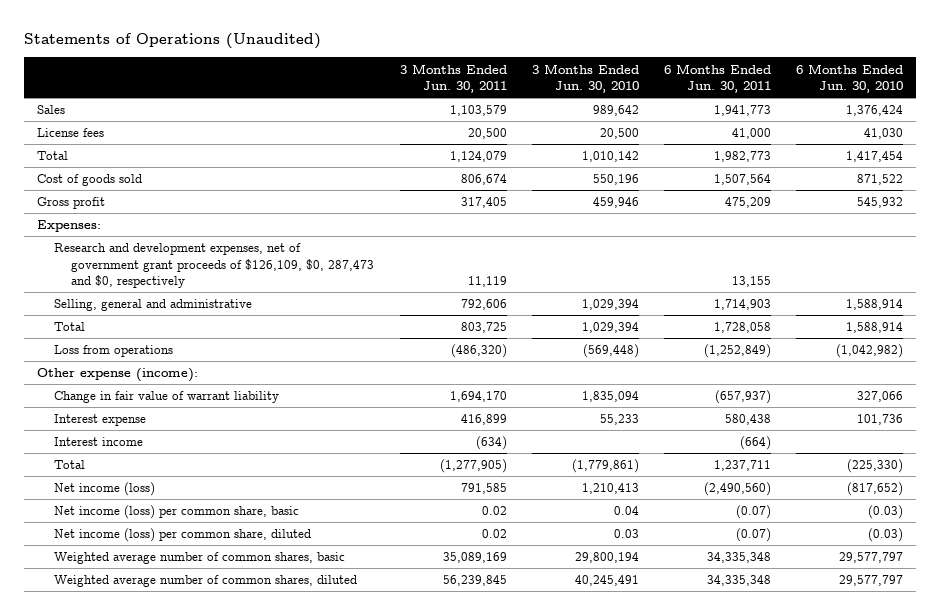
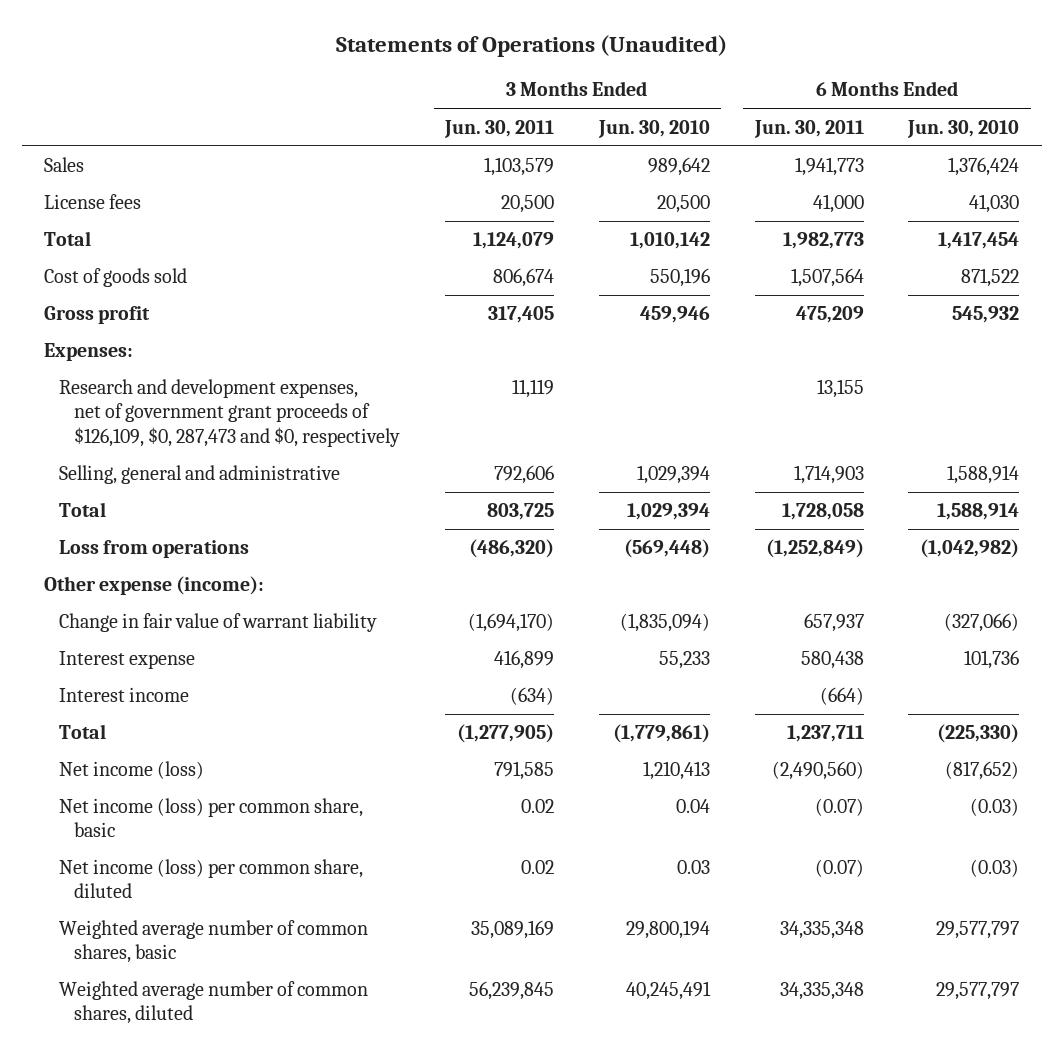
[449,391,507,403] 1,694,170 -> [467,613,554,633] (1,694,170)
[581,391,639,403] 1,835,094 -> [619,613,710,633] (1,835,094)
[715,390,772,405] (657,937) -> [803,613,864,633] 657,937
[857,391,904,403] 327,066 -> [944,613,1020,633] (327,066)

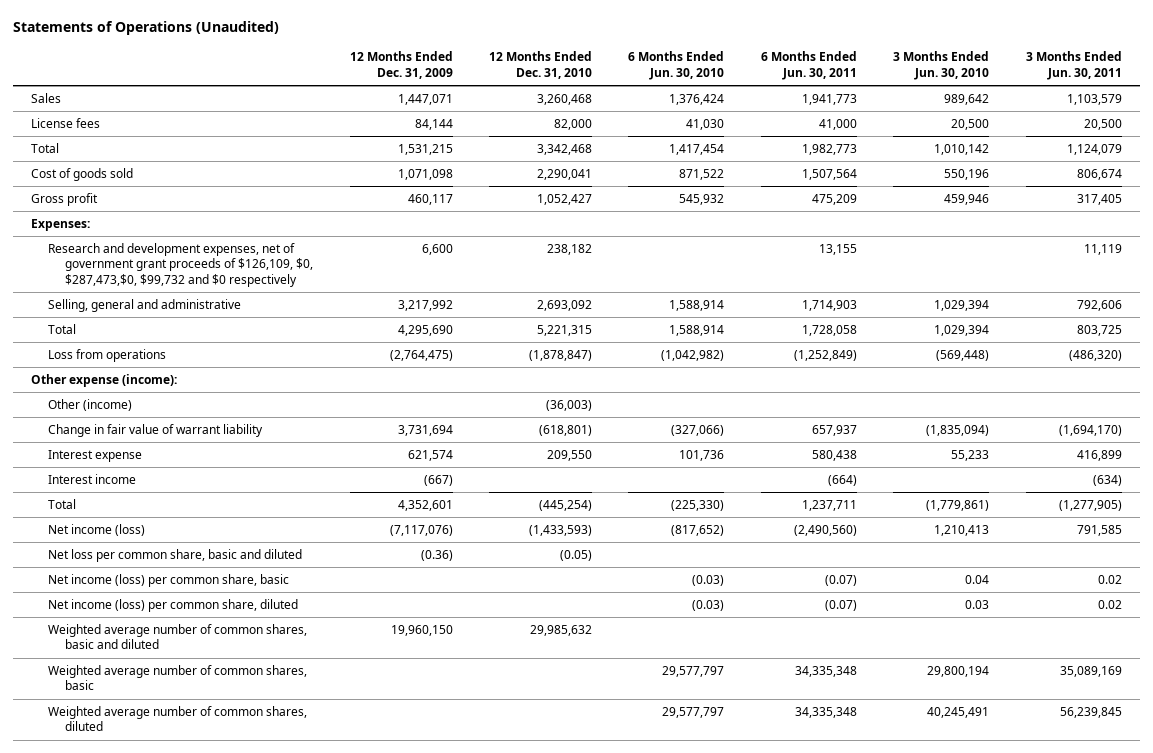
none -> [349,51,453,79] 12 Months Ended Dec. 31, 2009
none -> [489,51,593,79] 12 Months Ended Dec. 31, 2010
[59,379,400,447] Research and development expenses, net of government grant proceeds of $126,109, $0, 287,473 and $0, respectively -> [48,242,314,288] Research and development expenses, net of government grant proceeds of $126,109, $0, $287,473,$0, $99,732 and $0 respectively
none -> [48,398,133,411] Other (income)
none -> [48,548,303,562] Net loss per common share, basic and diluted
none -> [48,623,308,650] Weighted average number of common shares, basic and diluted

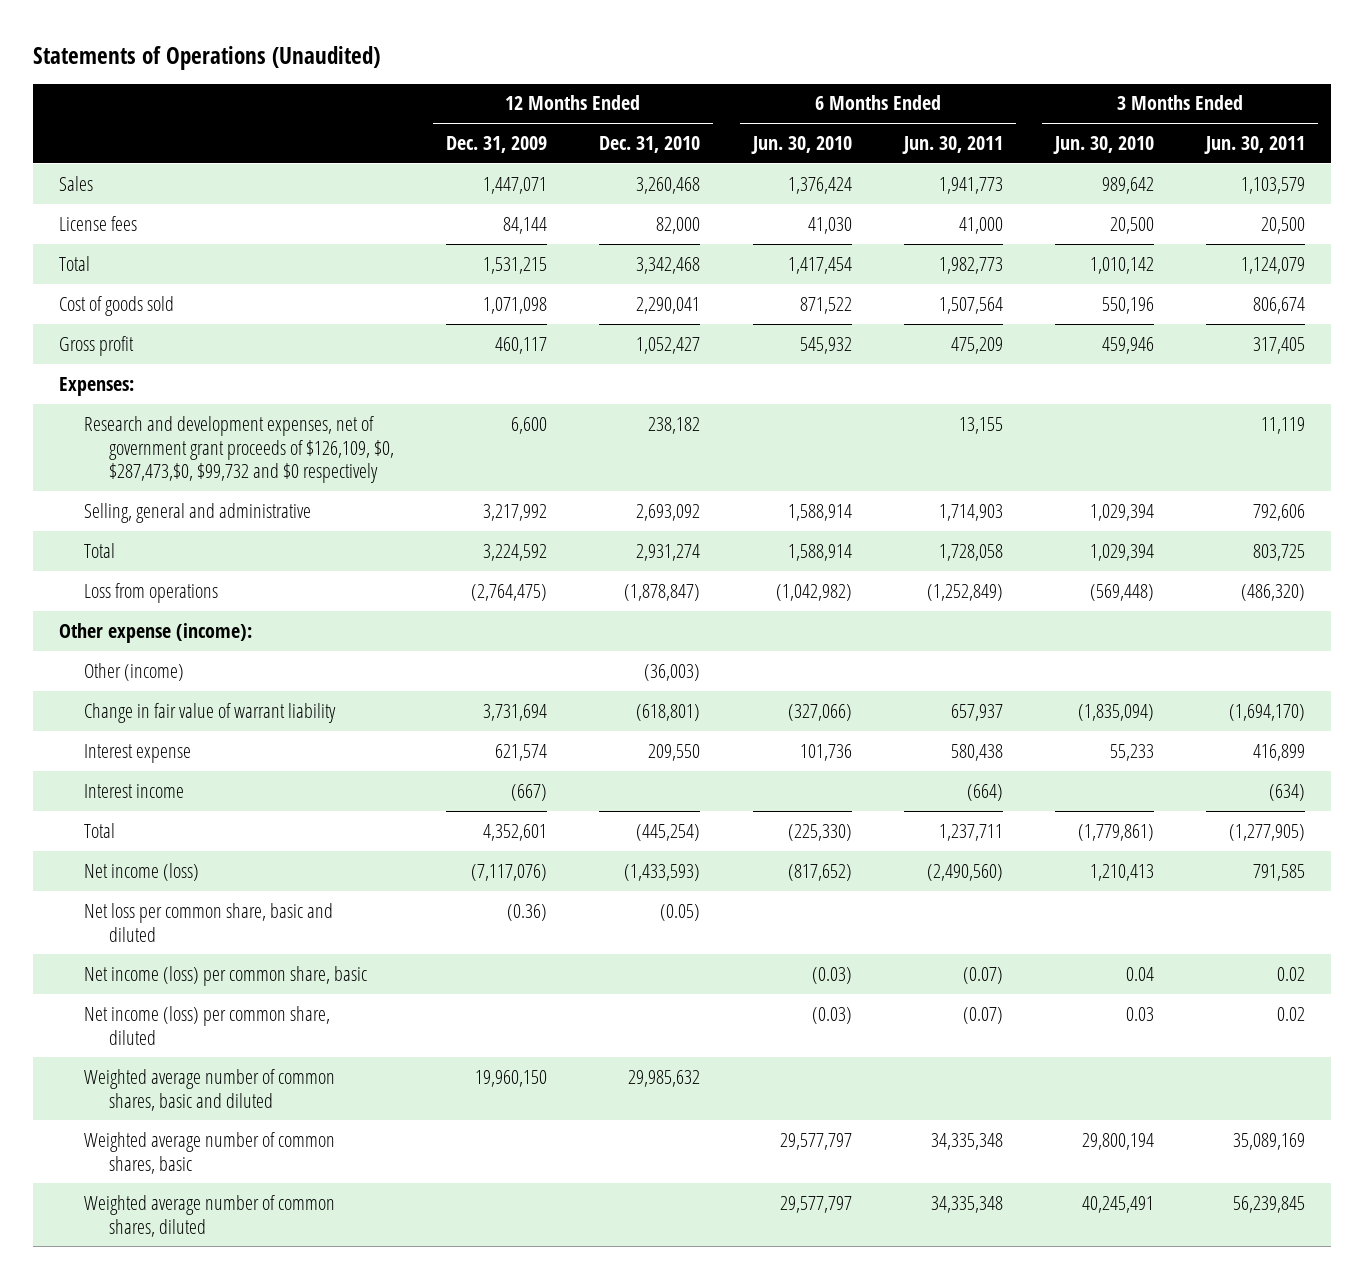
[397,324,453,336] 4,295,690 -> [483,543,548,561] 3,224,592
[537,324,593,336] 5,221,315 -> [636,543,701,561] 2,931,274

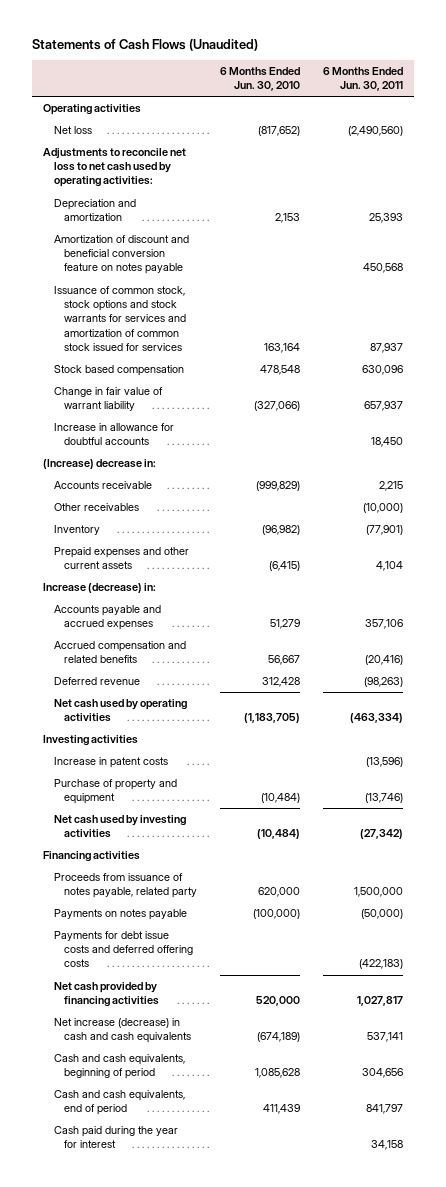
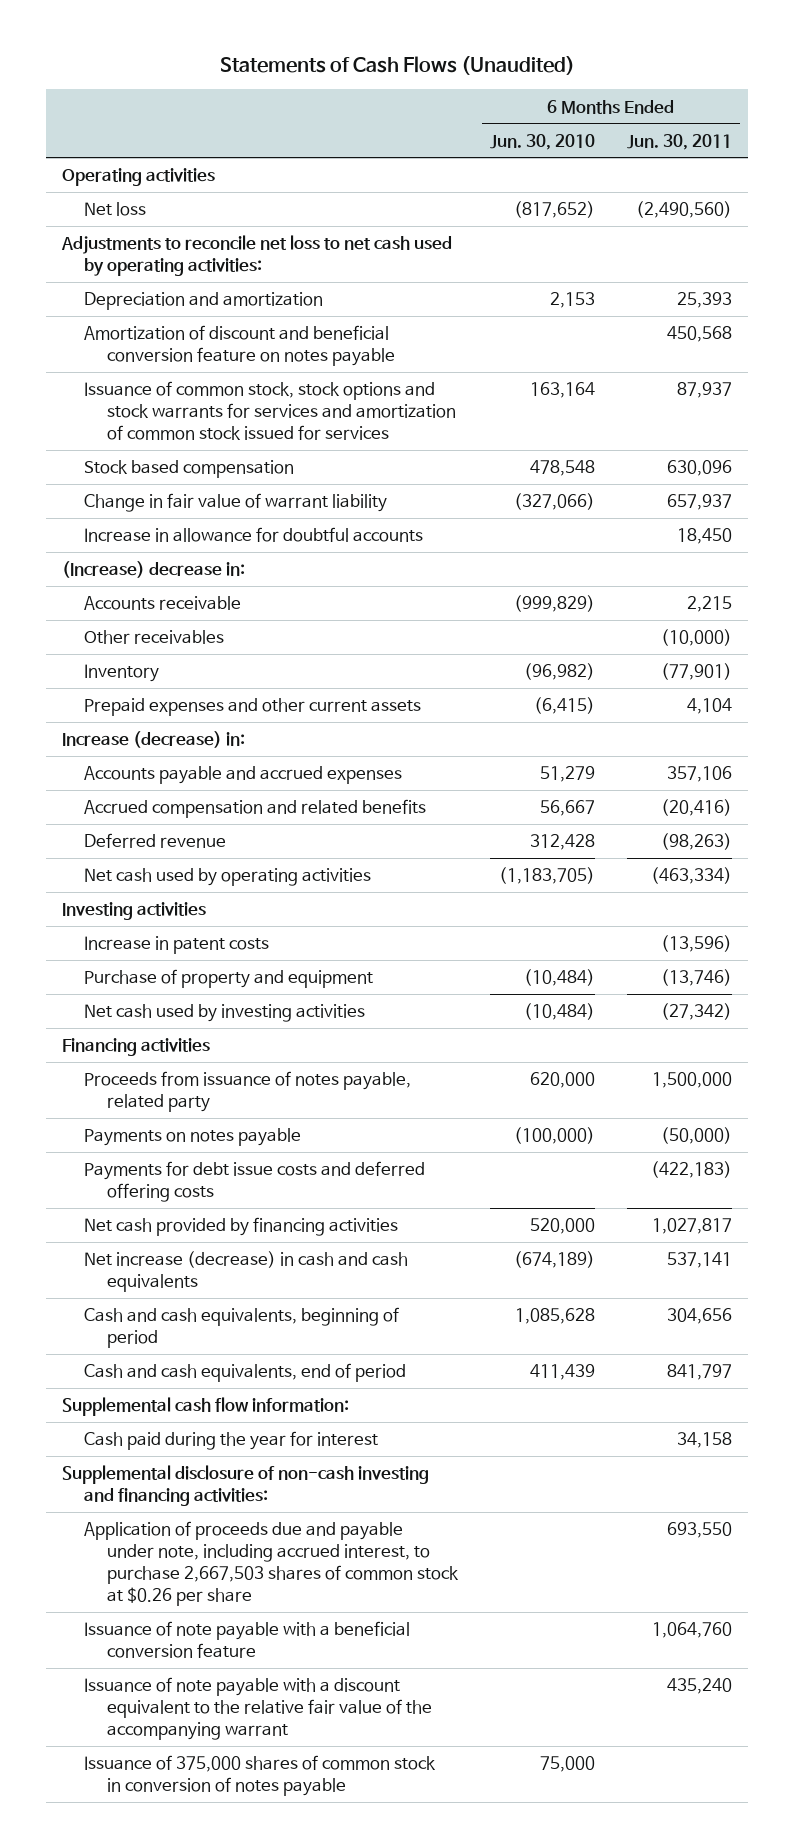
none -> [61,1397,349,1417] Supplemental cash flow information:
none -> [61,1465,429,1507] Supplemental disclosure of non-cash investing and financing activities:
none -> [84,1521,460,1607] Application of proceeds due and payable under note, including accrued interest, to purchase 2,667,503 shares of common stock at $0.26 per share
none -> [84,1621,411,1659] Issuance of note payable with a beneficial conversion feature
none -> [84,1677,433,1741] Issuance of note payable with a discount equivalent to the relative fair value of the accompanying warrant
none -> [84,1755,437,1797] Issuance of 375,000 shares of common stock in conversion of notes payable

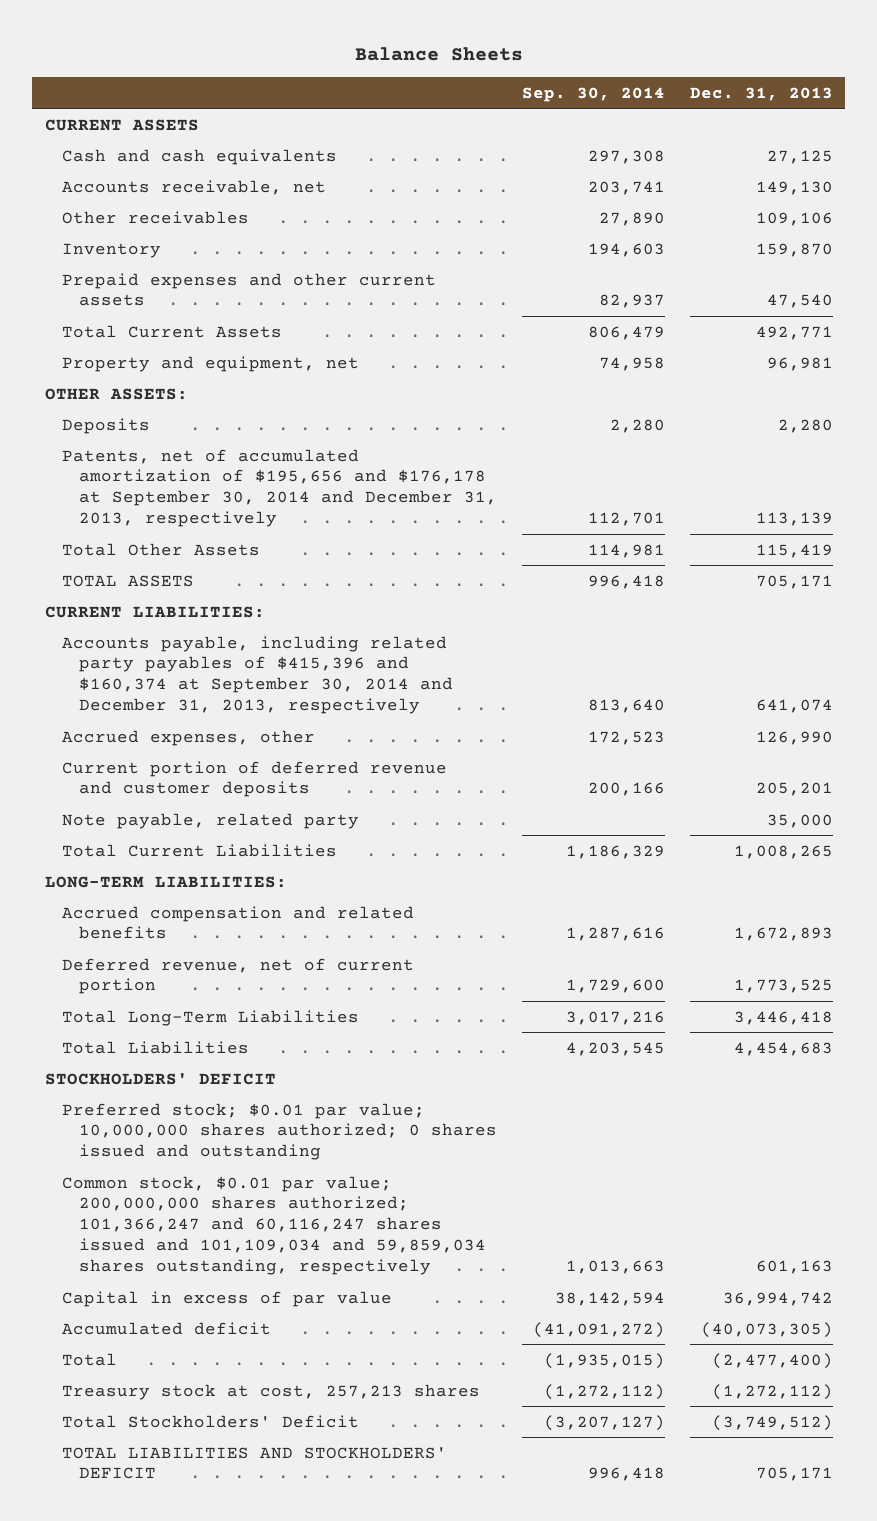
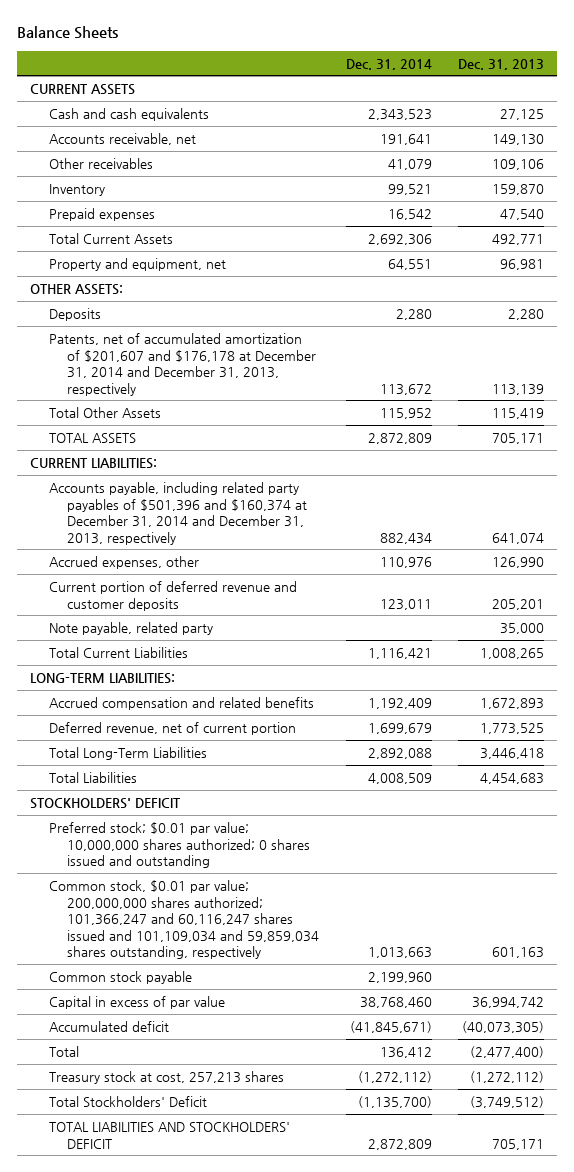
[521,86,665,102] Sep. 30, 2014 -> none
none -> [345,58,432,70] Dec. 31, 2014
[61,272,436,307] Prepaid expenses and other current assets -> [48,207,155,221] Prepaid expenses
[61,448,497,528] Patents, net of accumulated amortization of $195,656 and $176,178 at September 30, 2014 and December 31, 2013, respectively -> [48,332,317,396] Patents, net of accumulated amortization of $201,607 and $176,178 at December 31, 2014 and December 31, 2013, respectively
[61,635,453,715] Accounts payable, including related party payables of $415,396 and $160,374 at September 30, 2014 and December 31, 2013, respectively -> [48,481,308,545] Accounts payable, including related party payables of $501,396 and $160,374 at December 31, 2014 and December 31, 2013, respectively
none -> [48,970,192,984] Common stock payable

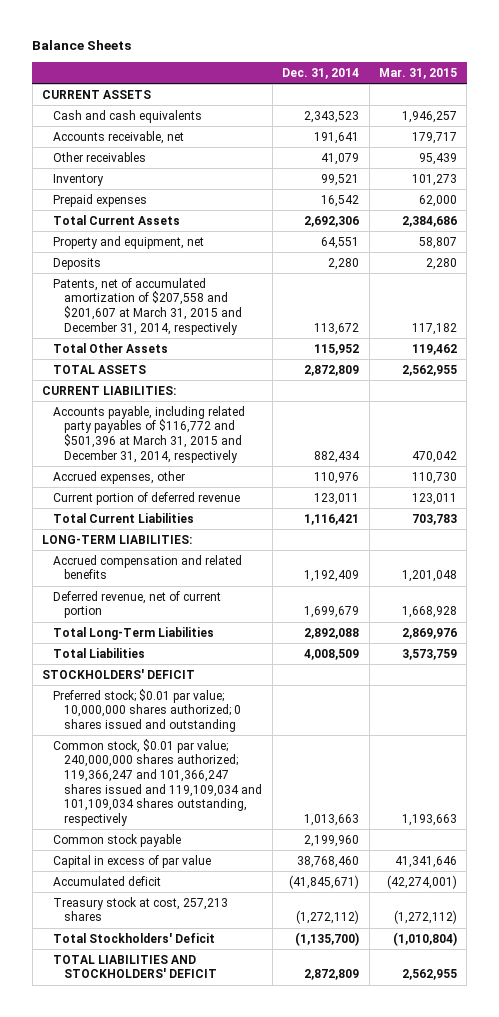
[458,58,545,70] Dec. 31, 2013 -> none
none -> [379,67,458,79] Mar. 31, 2015
[30,283,124,295] OTHER ASSETS: -> none
[48,332,317,396] Patents, net of accumulated amortization of $201,607 and $176,178 at December 31, 2014 and December 31, 2013, respectively -> [53,277,243,335] Patents, net of accumulated amortization of $207,558 and $201,607 at March 31, 2015 and December 31, 2014, respectively
[48,481,308,545] Accounts payable, including related party payables of $501,396 and $160,374 at December 31, 2014 and December 31, 2013, respectively -> [53,405,246,463] Accounts payable, including related party payables of $116,772 and $501,396 at March 31, 2015 and December 31, 2014, respectively
[48,621,213,635] Note payable, related party -> none
[48,580,297,611] Current portion of deferred revenue and customer deposits -> [53,491,241,505] Current portion of deferred revenue
[48,879,320,960] Common stock, $0.01 par value; 200,000,000 shares authorized; 101,366,247 and 60,116,247 shares issued and 101,109,034 and 59,859,034 shares outstanding, respectively -> [53,738,263,827] Common stock, $0.01 par value; 240,000,000 shares authorized; 119,366,247 and 101,366,247 shares issued and 119,109,034 and 101,109,034 shares outstanding, respectively
[48,1045,79,1057] Total -> none

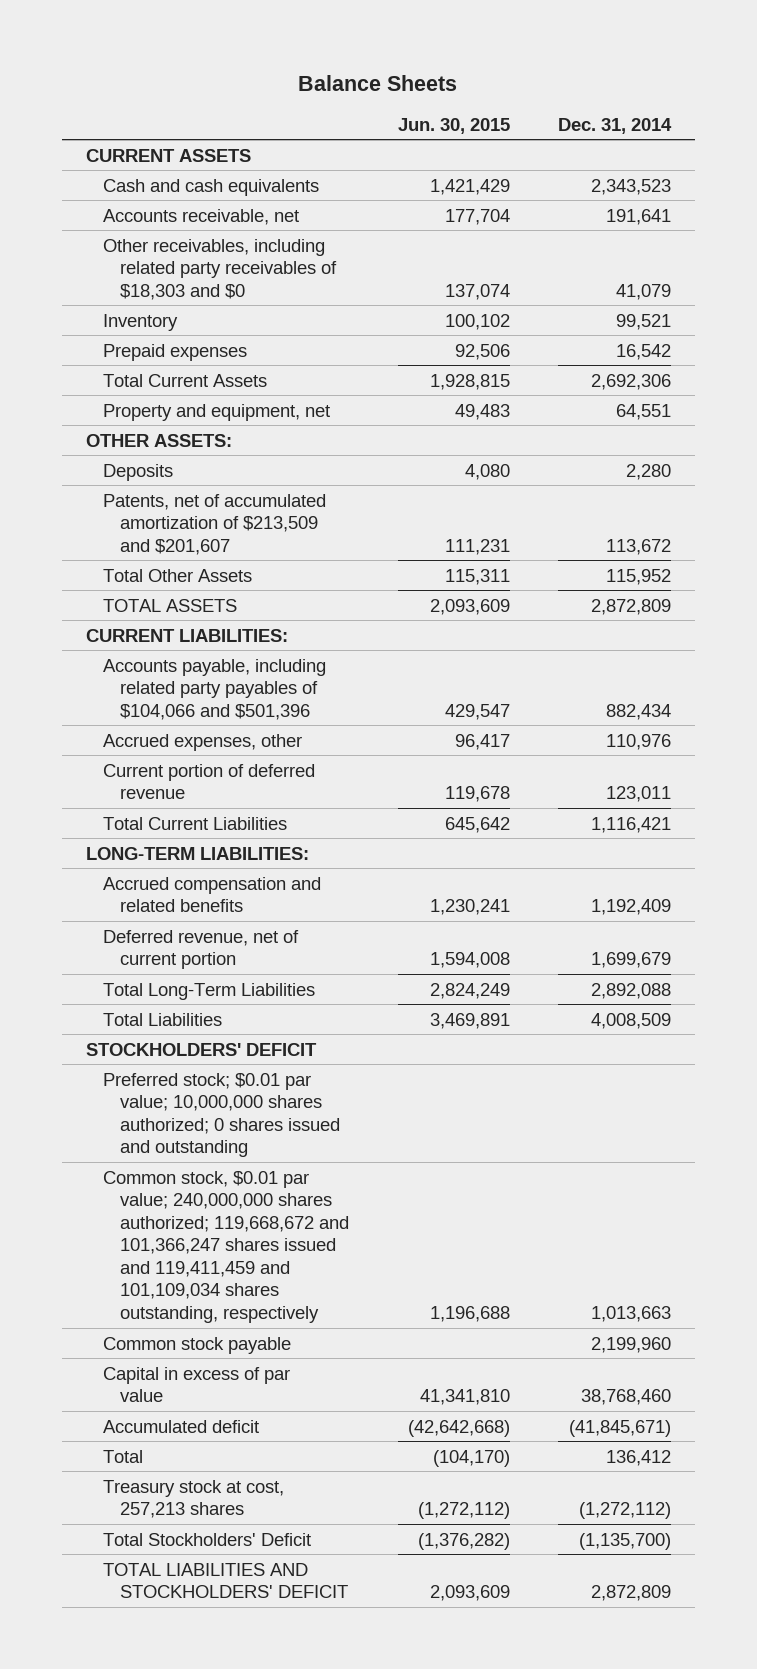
[379,67,458,79] Mar. 31, 2015 -> none
none -> [397,117,510,134] Jun. 30, 2015
[53,151,147,162] Other receivables -> [103,238,338,300] Other receivables, including related party receivables of $18,303 and $0
none -> [85,433,232,447] OTHER ASSETS:
[53,277,243,335] Patents, net of accumulated amortization of $207,558 and $201,607 at March 31, 2015 and December 31, 2014, respectively -> [103,493,327,555] Patents, net of accumulated amortization of $213,509 and $201,607
[53,405,246,463] Accounts payable, including related party payables of $116,772 and $501,396 at March 31, 2015 and December 31, 2014, respectively -> [103,658,327,720] Accounts payable, including related party payables of $104,066 and $501,396
[53,738,263,827] Common stock, $0.01 par value; 240,000,000 shares authorized; 119,366,247 and 101,366,247 shares issued and 119,109,034 and 101,109,034 shares outstanding, respectively -> [103,1170,350,1324] Common stock, $0.01 par value; 240,000,000 shares authorized; 119,668,672 and 101,366,247 shares issued and 119,411,459 and 101,109,034 shares outstanding, respectively
none -> [103,1449,144,1463] Total

